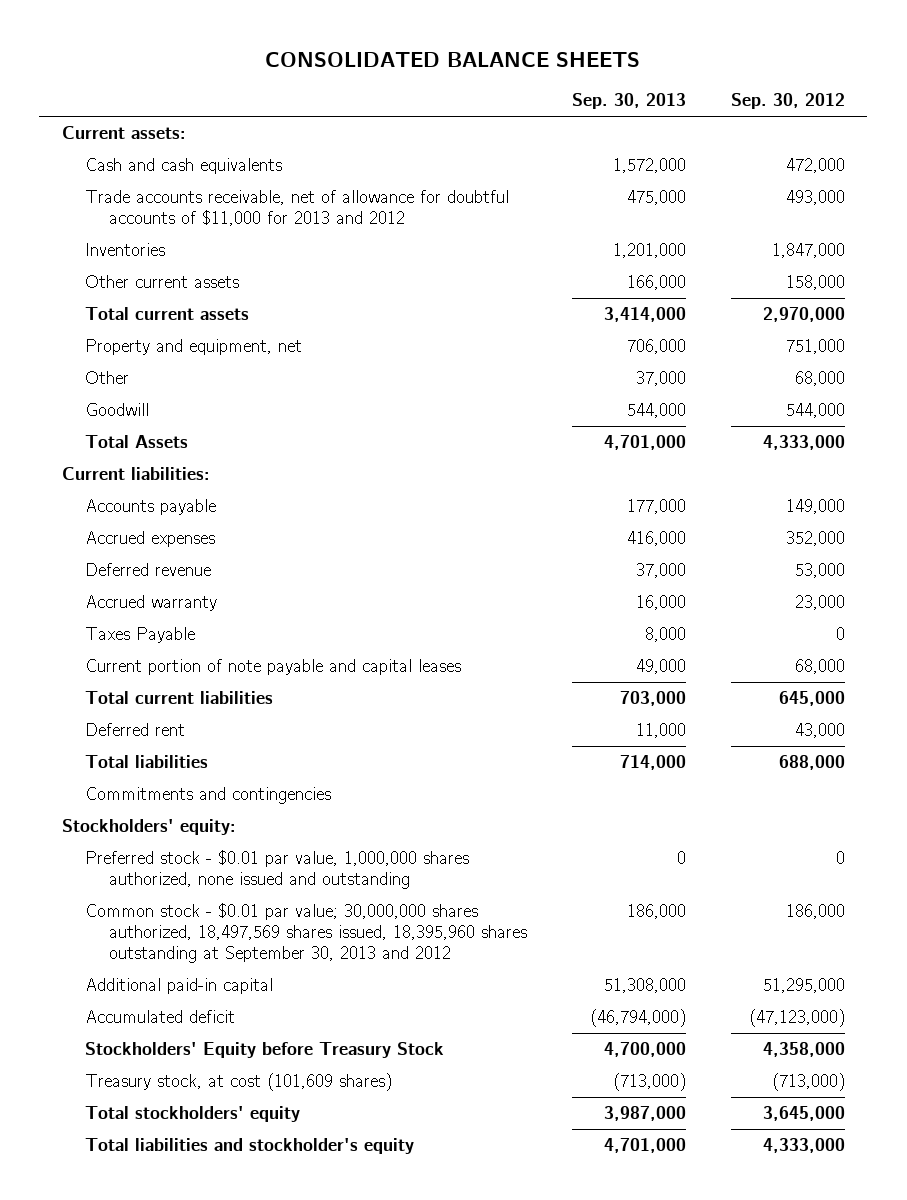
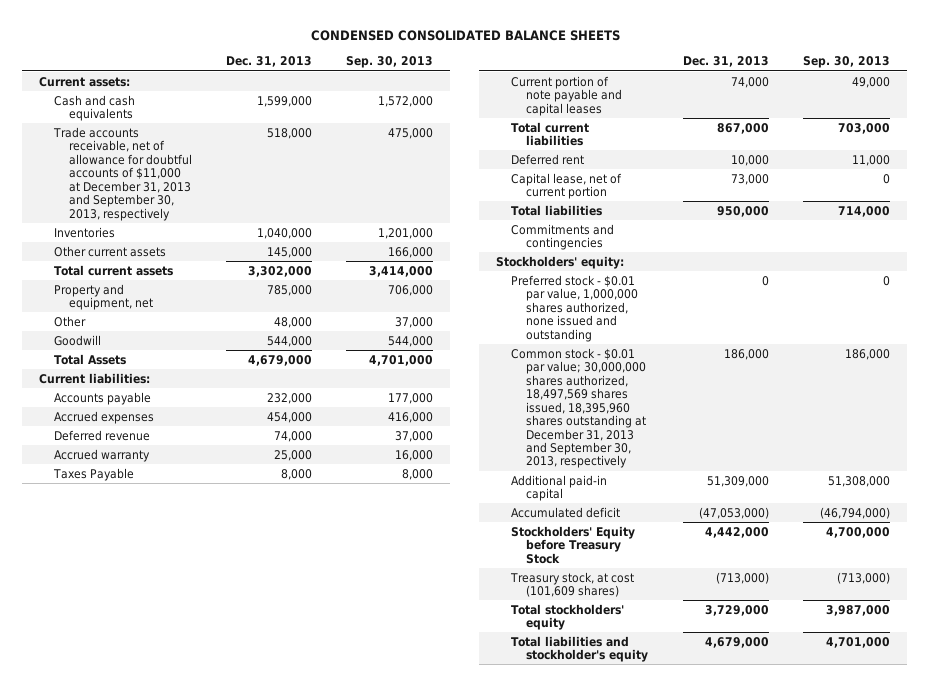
[265,51,641,67] CONSOLIDATED BALANCE SHEETS -> [310,30,620,42] CONDENSED CONSOLIDATED BALANCE SHEETS
[730,93,845,110] Sep. 30, 2012 -> none
none -> [226,56,313,68] Dec. 31, 2013
[85,190,510,227] Trade accounts receivable, net of allowance for doubtful accounts of $11,000 for 2013 and 2012 -> [53,126,193,221] Trade accounts receivable, net of allowance for doubtful accounts of $11,000 at December 31, 2013 and September 30, 2013, respectively
none -> [511,172,623,200] Capital lease, net of current portion
[85,903,528,964] Common stock - $0.01 par value; 30,000,000 shares authorized, 18,497,569 shares issued, 18,395,960 shares outstanding at September 30, 2013 and 2012 -> [511,347,647,469] Common stock - $0.01 par value; 30,000,000 shares authorized, 18,497,569 shares issued, 18,395,960 shares outstanding at December 31, 2013 and September 30, 2013, respectively

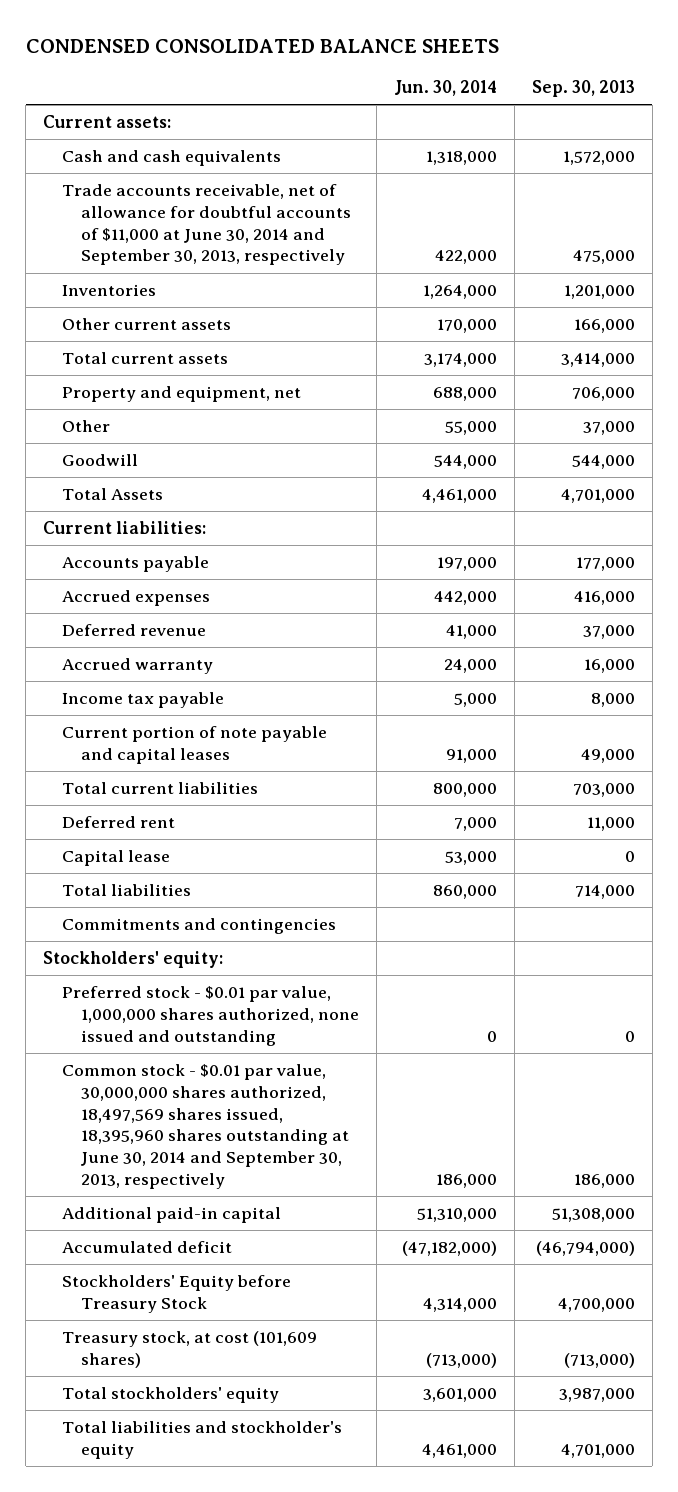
[226,56,313,68] Dec. 31, 2013 -> none
none -> [393,80,497,97] Jun. 30, 2014
[53,126,193,221] Trade accounts receivable, net of allowance for doubtful accounts of $11,000 at December 31, 2013 and September 30, 2013, respectively -> [62,184,351,266] Trade accounts receivable, net of allowance for doubtful accounts of $11,000 at June 30, 2014 and September 30, 2013, respectively
[53,467,135,481] Taxes Payable -> [62,692,225,709] Income tax payable
[511,172,623,200] Capital lease, net of current portion -> [62,850,171,867] Capital lease
[511,347,647,469] Common stock - $0.01 par value; 30,000,000 shares authorized, 18,497,569 shares issued, 18,395,960 shares outstanding at December 31, 2013 and September 30, 2013, respectively -> [62,1064,349,1189] Common stock - $0.01 par value, 30,000,000 shares authorized, 18,497,569 shares issued, 18,395,960 shares outstanding at June 30, 2014 and September 30, 2013, respectively

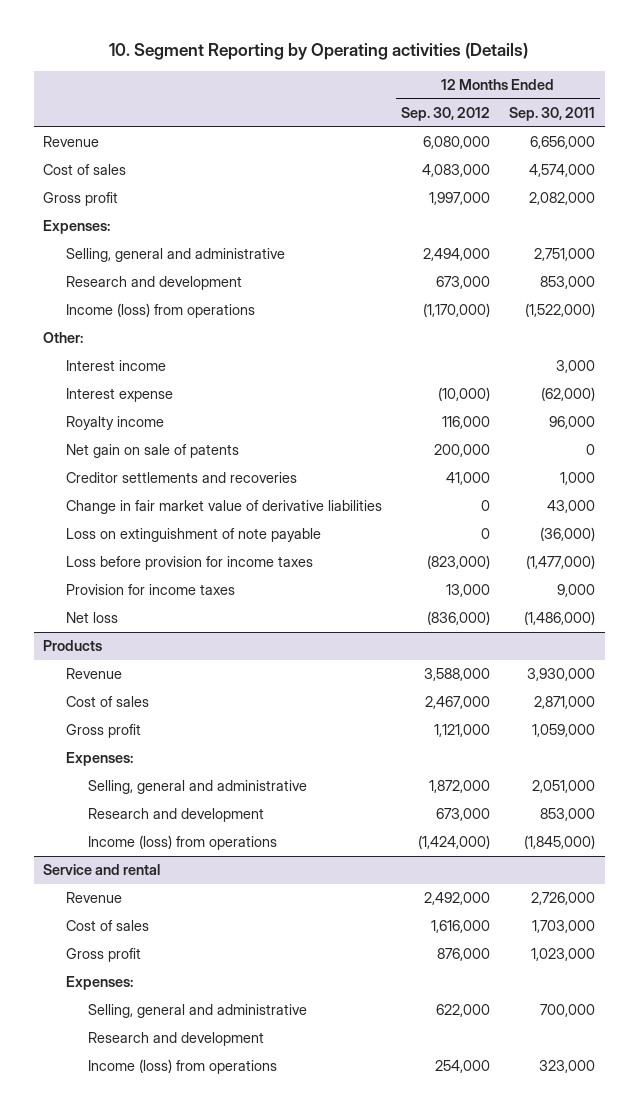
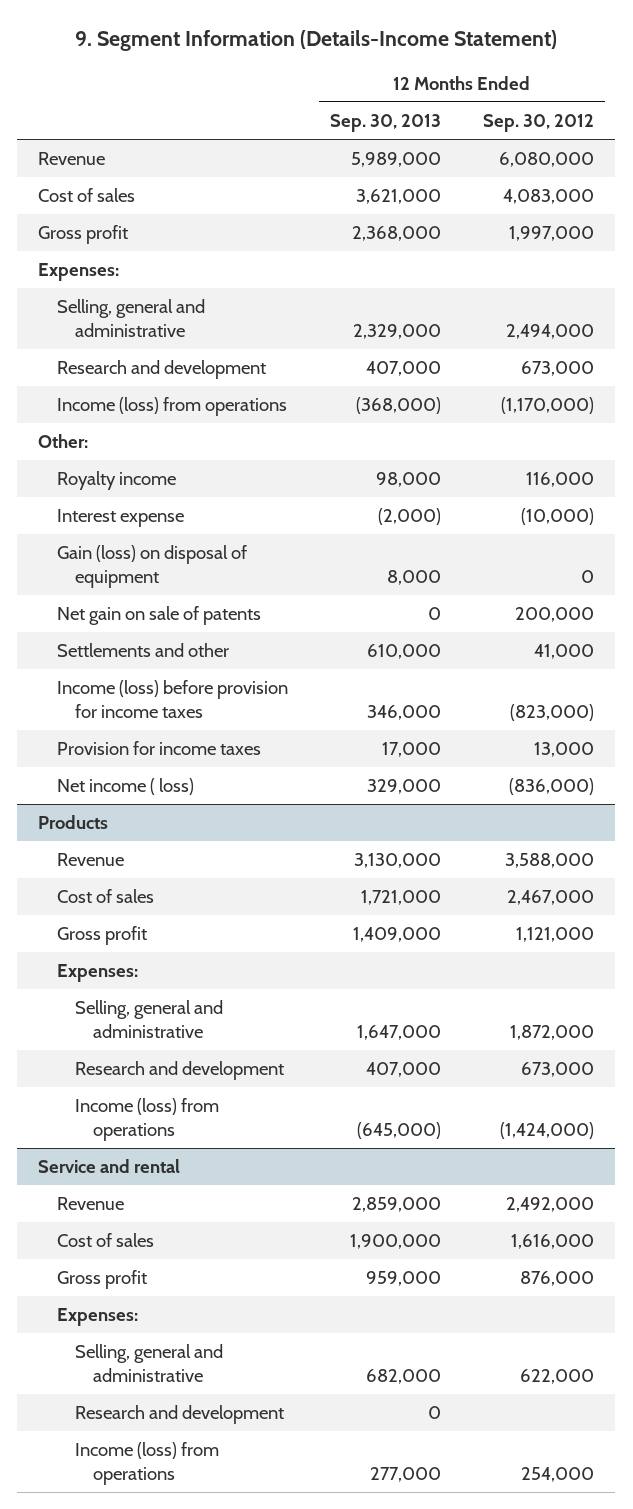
[109,43,529,61] 10. Segment Reporting by Operating activities (Details) -> [75,30,558,52] 9. Segment Information (Details-Income Statement)
[509,107,596,122] Sep. 30, 2011 -> none
none -> [329,114,441,133] Sep. 30, 2013
[65,360,166,372] Interest income -> none
[65,388,173,403] Interest expense -> [56,509,184,528] Interest expense
none -> [56,545,247,589] Gain (loss) on disposal of equipment
[65,472,297,484] Creditor settlements and recoveries -> none
[65,500,382,515] Change in fair market value of derivative liabilities -> none
[65,528,321,543] Loss on extinguishment of note payable -> none
none -> [56,643,229,658] Settlements and other
[65,556,313,571] Loss before provision for income taxes -> [56,680,288,719] Income (loss) before provision for income taxes
[65,612,118,624] Net loss -> [56,778,194,796] Net income ( loss)

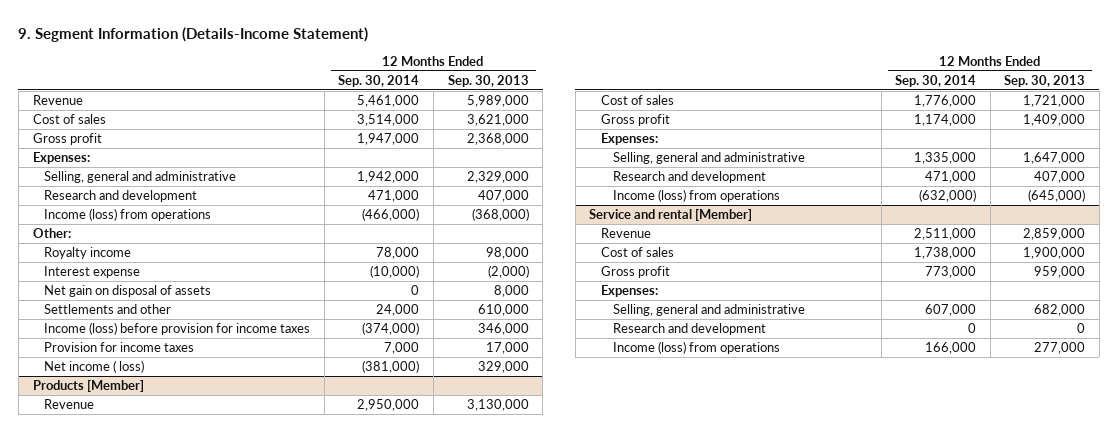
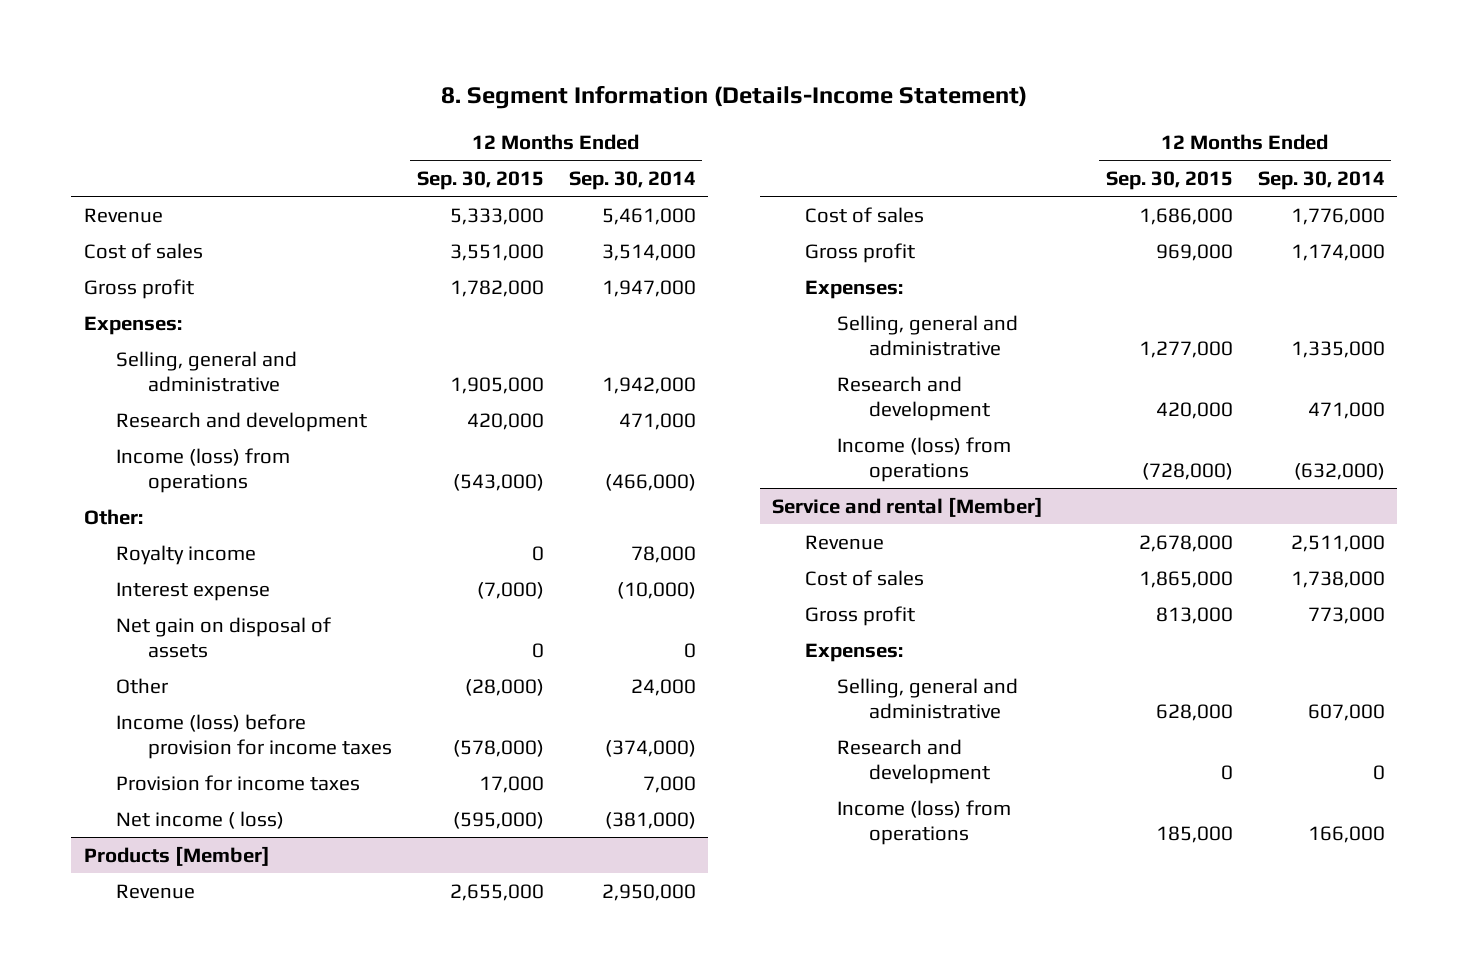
[18,26,369,42] 9. Segment Information (Details-Income Statement) -> [441,85,1028,110] 8. Segment Information (Details-Income Statement)
[447,74,529,87] Sep. 30, 2013 -> none
none -> [416,170,544,190] Sep. 30, 2015
[44,304,172,315] Settlements and other -> none
none -> [115,677,168,694] Other

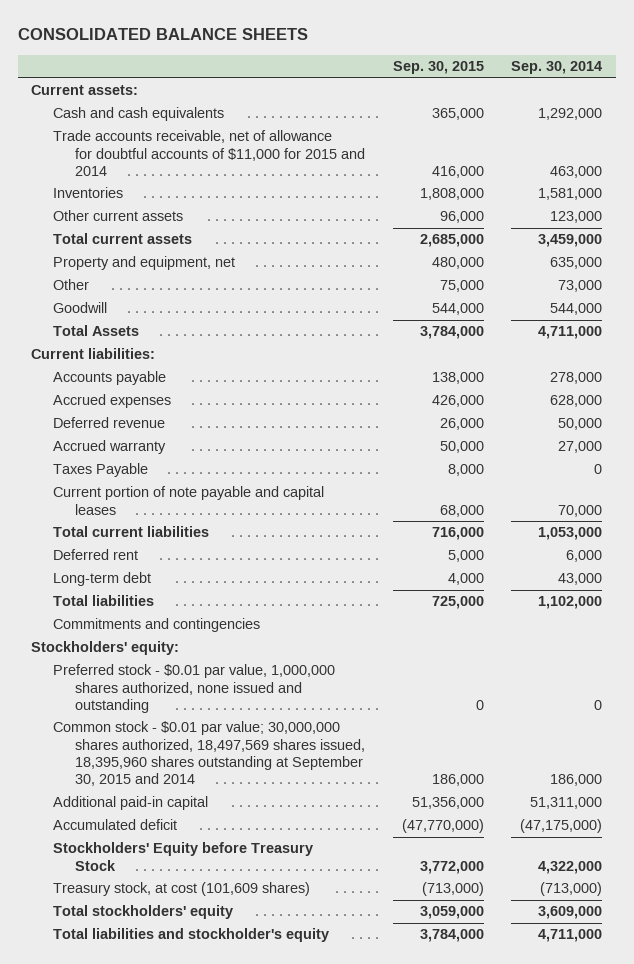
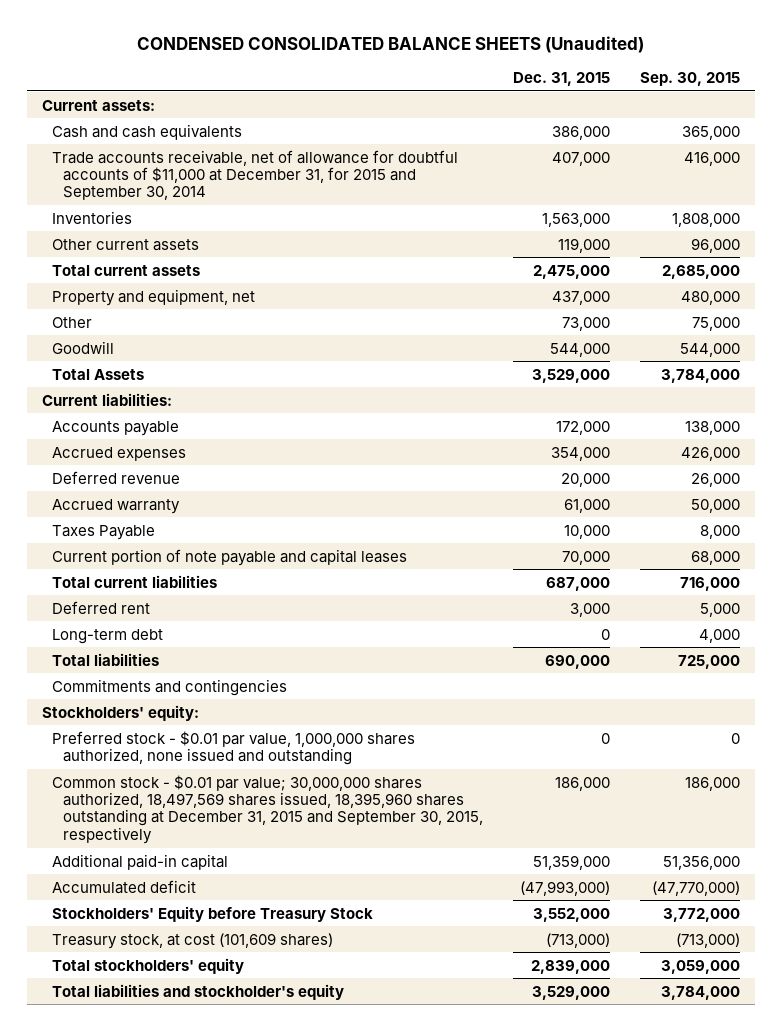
[17,28,308,41] CONSOLIDATED BALANCE SHEETS -> [136,35,644,53] CONDENSED CONSOLIDATED BALANCE SHEETS (Unaudited)
[511,61,603,75] Sep. 30, 2014 -> none
none -> [512,72,610,87] Dec. 31, 2015
[53,130,366,176] Trade accounts receivable, net of allowance for doubtful accounts of $11,000 for 2015 and 2014 -> [52,149,459,201] Trade accounts receivable, net of allowance for doubtful accounts of $11,000 at December 31, for 2015 and September 30, 2014
[53,721,366,787] Common stock - $0.01 par value; 30,000,000 shares authorized, 18,497,569 shares issued, 18,395,960 shares outstanding at September 30, 2015 and 2014 -> [52,774,483,844] Common stock - $0.01 par value; 30,000,000 shares authorized, 18,497,569 shares issued, 18,395,960 shares outstanding at December 31, 2015 and September 30, 2015, respectively

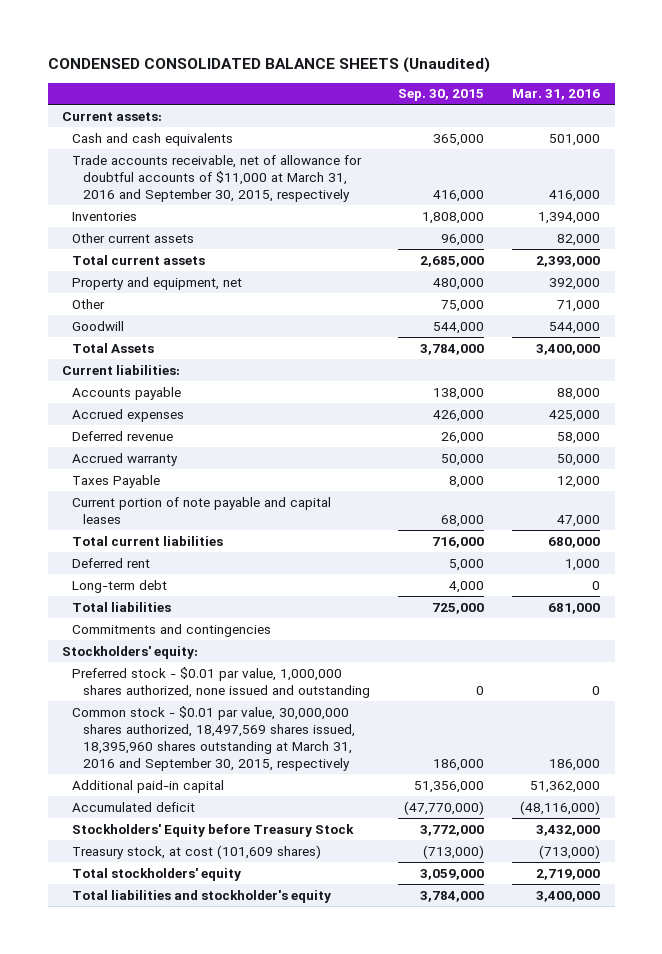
[512,72,610,87] Dec. 31, 2015 -> none
none -> [512,89,601,101] Mar. 31, 2016
[52,149,459,201] Trade accounts receivable, net of allowance for doubtful accounts of $11,000 at December 31, for 2015 and September 30, 2014 -> [72,154,363,202] Trade accounts receivable, net of allowance for doubtful accounts of $11,000 at March 31, 2016 and September 30, 2015, respectively
[52,774,483,844] Common stock - $0.01 par value; 30,000,000 shares authorized, 18,497,569 shares issued, 18,395,960 shares outstanding at December 31, 2015 and September 30, 2015, respectively -> [72,705,355,771] Common stock - $0.01 par value, 30,000,000 shares authorized, 18,497,569 shares issued, 18,395,960 shares outstanding at March 31, 2016 and September 30, 2015, respectively

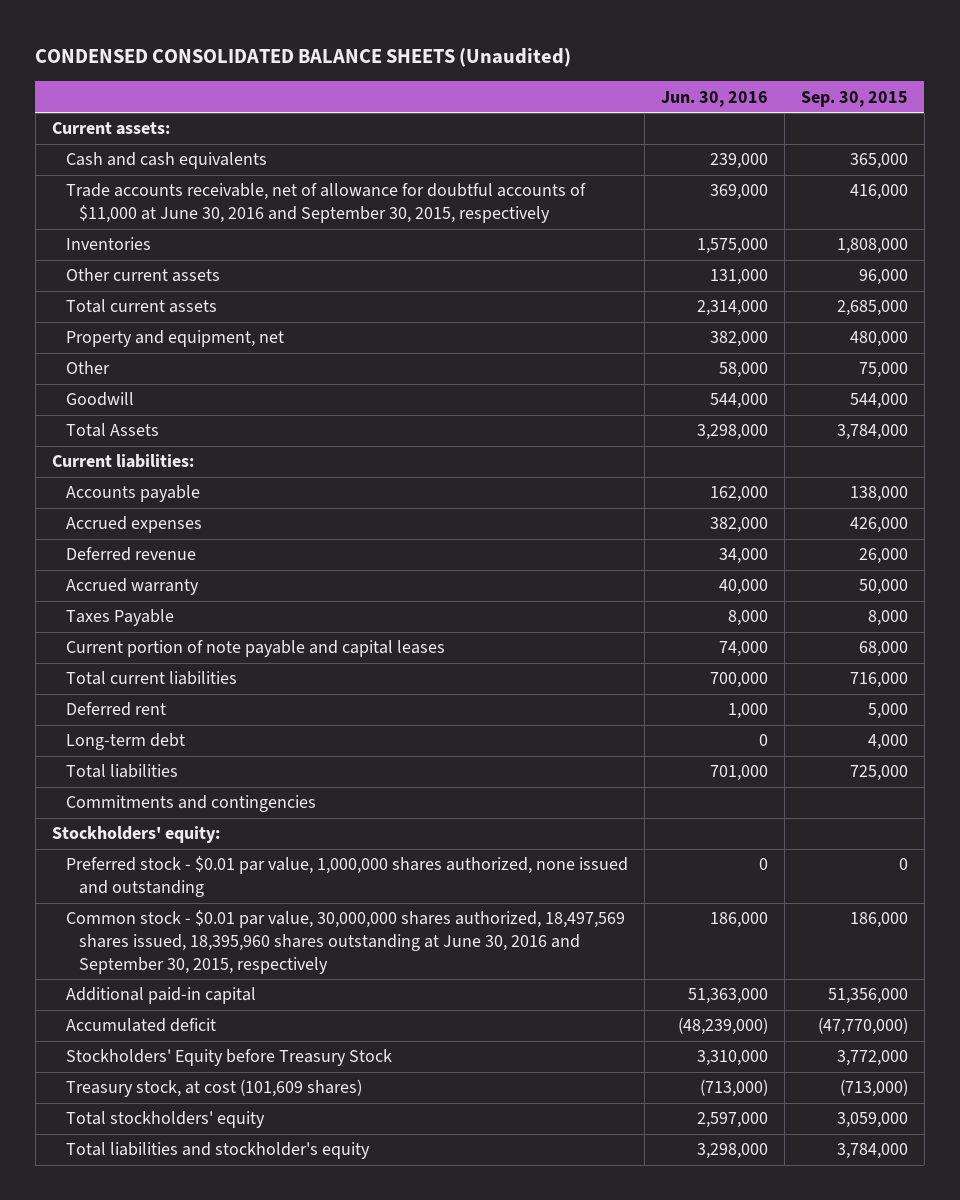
[512,89,601,101] Mar. 31, 2016 -> none
none -> [660,90,768,107] Jun. 30, 2016
[72,154,363,202] Trade accounts receivable, net of allowance for doubtful accounts of $11,000 at March 31, 2016 and September 30, 2015, respectively -> [65,183,586,224] Trade accounts receivable, net of allowance for doubtful accounts of $11,000 at June 30, 2016 and September 30, 2015, respectively
[72,705,355,771] Common stock - $0.01 par value, 30,000,000 shares authorized, 18,497,569 shares issued, 18,395,960 shares outstanding at March 31, 2016 and September 30, 2015, respectively -> [65,910,625,974] Common stock - $0.01 par value, 30,000,000 shares authorized, 18,497,569 shares issued, 18,395,960 shares outstanding at June 30, 2016 and September 30, 2015, respectively

